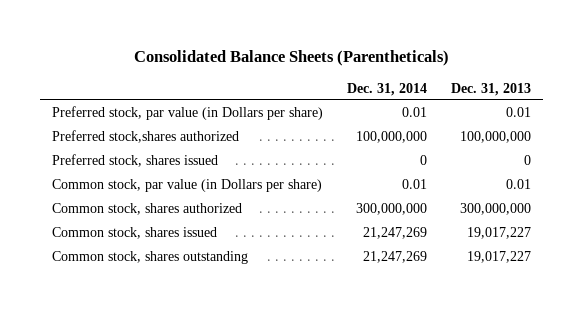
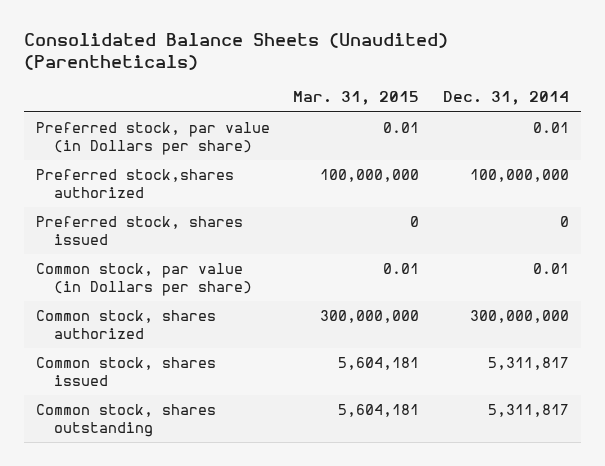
[133,49,449,66] Consolidated Balance Sheets (Parentheticals) -> [23,33,448,71] Consolidated Balance Sheets (Unaudited) (Parentheticals)
[451,82,532,96] Dec. 31, 2013 -> none
none -> [293,91,420,106] Mar. 31, 2015
[363,227,428,240] 21,247,269 -> [488,356,570,370] 5,311,817
[363,251,428,264] 21,247,269 -> [488,403,570,417] 5,311,817

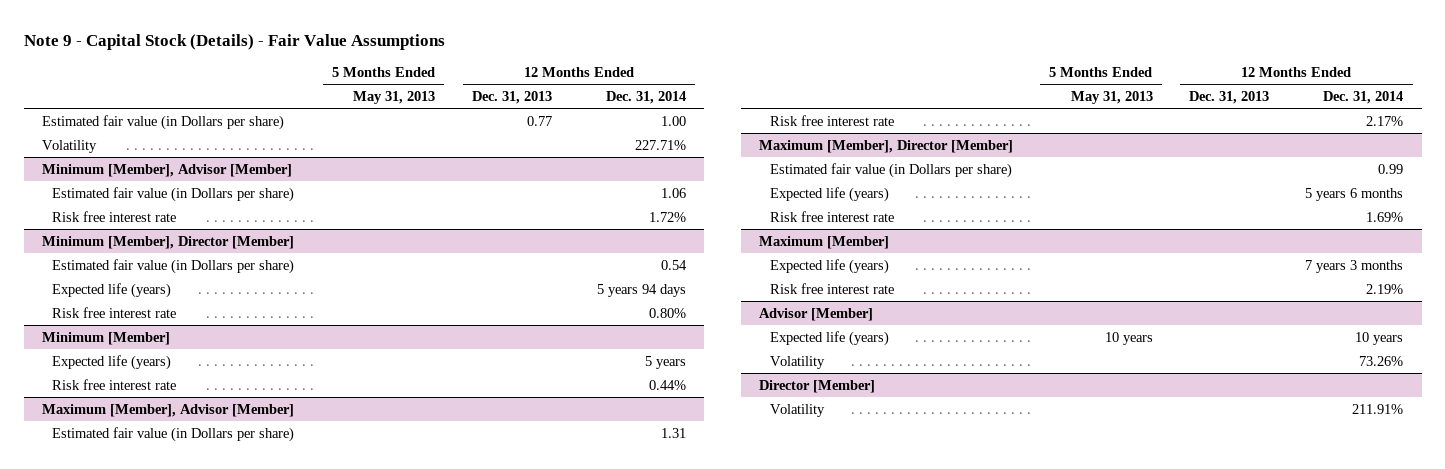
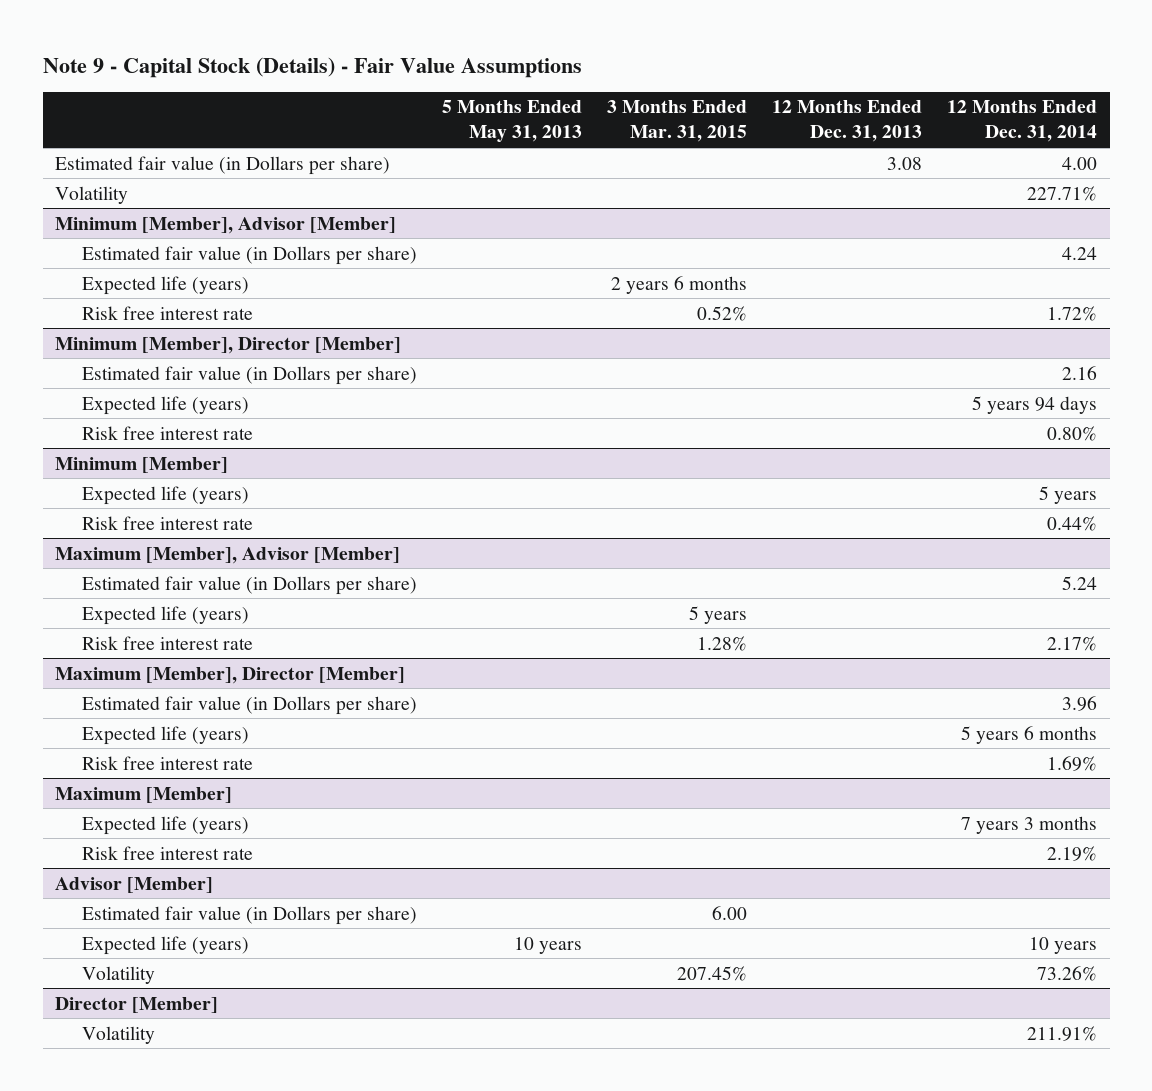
none -> [607,100,748,143] 3 Months Ended Mar. 31, 2015
[526,115,552,126] 0.77 -> [887,156,923,170] 3.08
[661,115,687,126] 1.00 -> [1062,156,1098,170] 4.00
[661,187,687,198] 1.06 -> [1062,246,1098,260] 4.24
none -> [81,275,249,295] Expected life (years)
[661,259,688,270] 0.54 -> [1062,365,1098,380] 2.16
[661,427,687,438] 1.31 -> [1062,575,1098,590] 5.24
none -> [81,605,249,625] Expected life (years)
[1378,163,1404,174] 0.99 -> [1062,695,1098,711] 3.96
none -> [81,905,417,925] Estimated fair value (in Dollars per share)

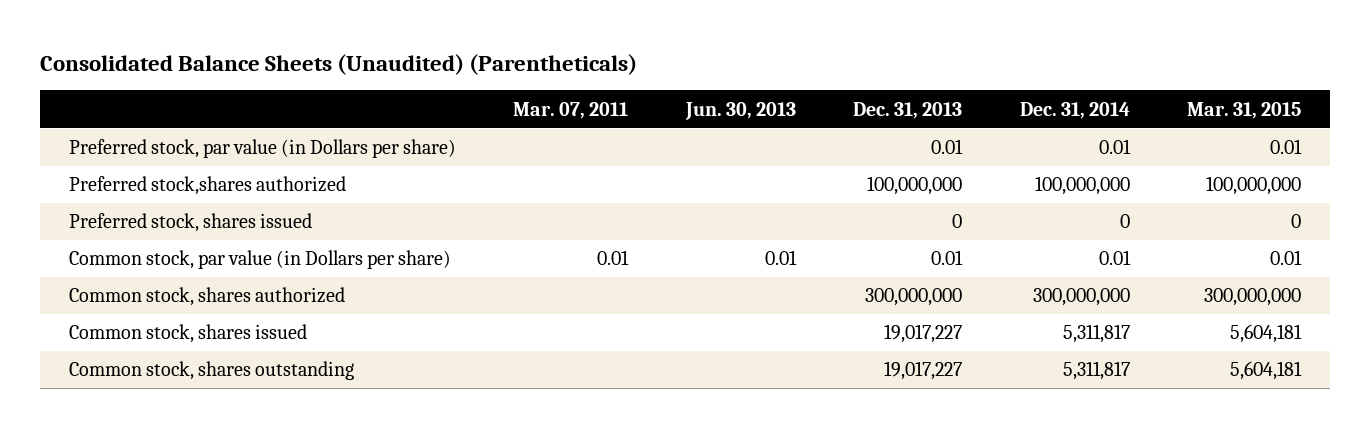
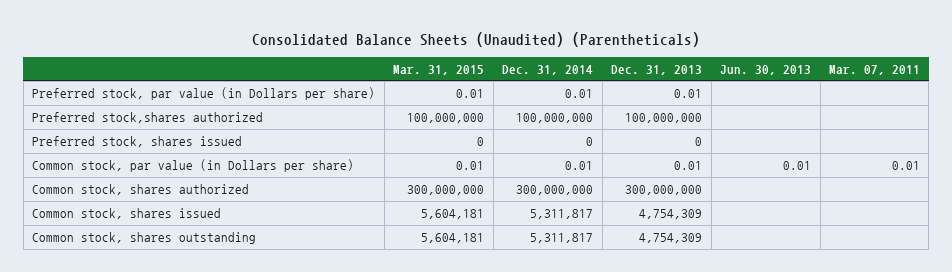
[884,324,963,344] 19,017,227 -> [639,209,703,220] 4,754,309
[884,361,963,381] 19,017,227 -> [639,233,703,244] 4,754,309

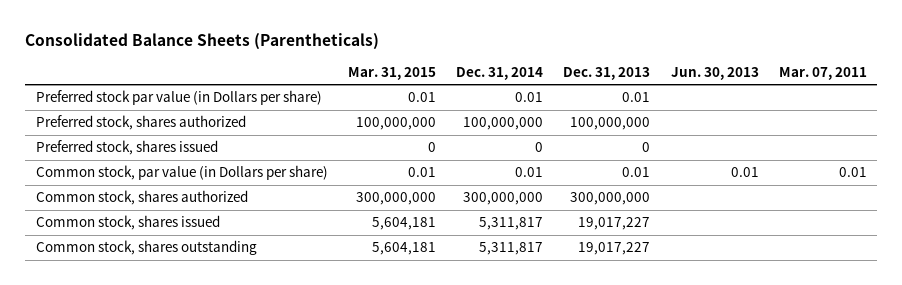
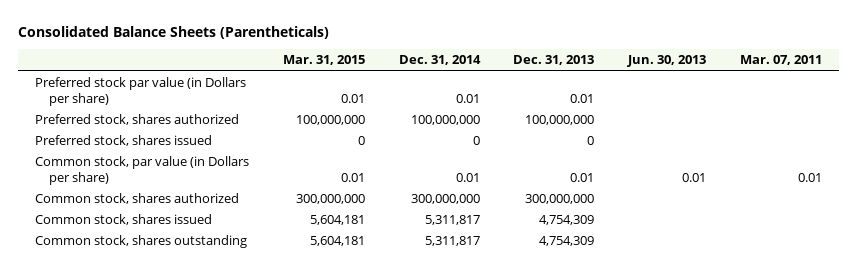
[578,217,651,231] 19,017,227 -> [539,215,595,226] 4,754,309
[578,242,651,256] 19,017,227 -> [539,236,595,247] 4,754,309

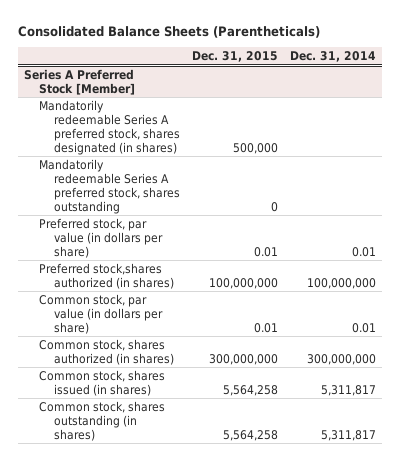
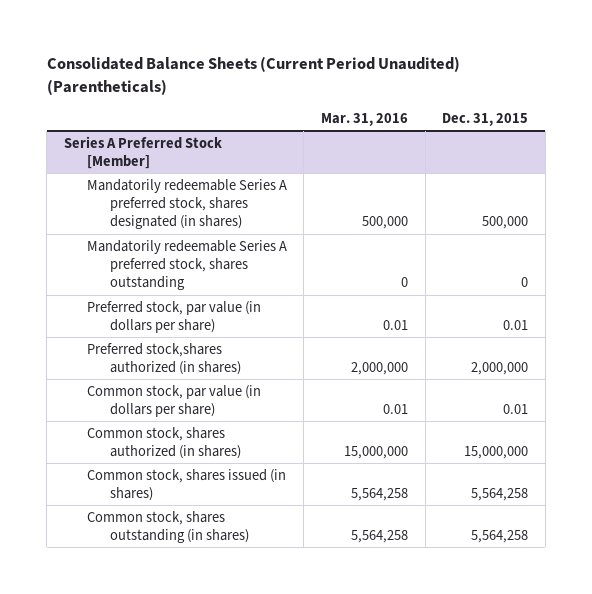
[18,25,321,38] Consolidated Balance Sheets (Parentheticals) -> [46,56,460,95] Consolidated Balance Sheets (Current Period Unaudited) (Parentheticals)
[289,51,376,63] Dec. 31, 2014 -> none
none -> [321,113,409,127] Mar. 31, 2016
[208,277,278,289] 100,000,000 -> [471,362,529,376] 2,000,000
[208,353,278,365] 300,000,000 -> [464,446,529,460] 15,000,000

